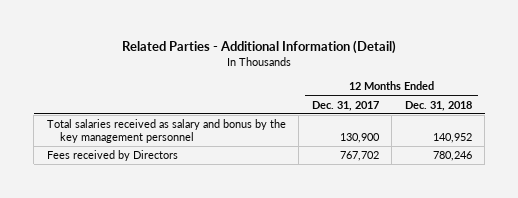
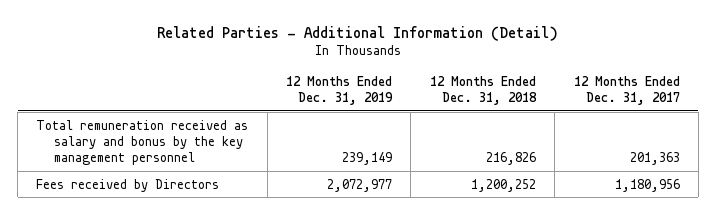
none -> [286,75,394,106] 12 Months Ended Dec. 31, 2019
[46,119,286,144] Total salaries received as salary and bonus by the key management personnel -> [36,119,249,165] Total remuneration received as salary and bonus by the key management personnel
[339,133,380,144] 130,900 -> [629,151,680,165] 201,363
[432,133,472,144] 140,952 -> [485,151,536,165] 216,826
[339,151,379,162] 767,702 -> [614,178,680,192] 1,180,956
[432,151,472,162] 780,246 -> [470,178,536,192] 1,200,252

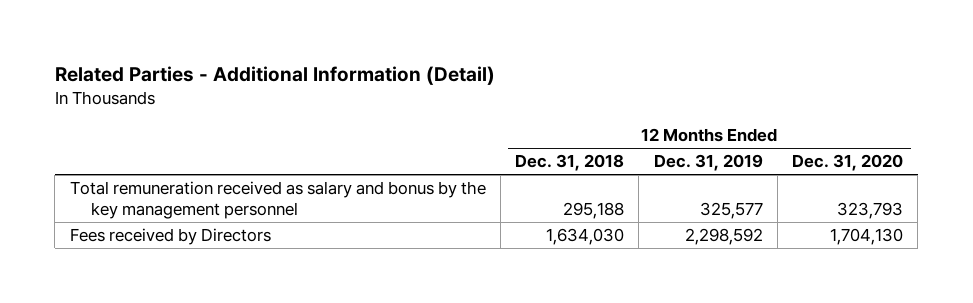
[573,75,680,106] 12 Months Ended Dec. 31, 2017 -> none
none -> [792,154,904,172] Dec. 31, 2020
[342,151,393,165] 239,149 -> [699,201,763,219] 325,577
[485,151,536,165] 216,826 -> [563,201,625,219] 295,188
[327,178,393,192] 2,072,977 -> [684,228,763,246] 2,298,592
[470,178,536,192] 1,200,252 -> [546,228,625,246] 1,634,030

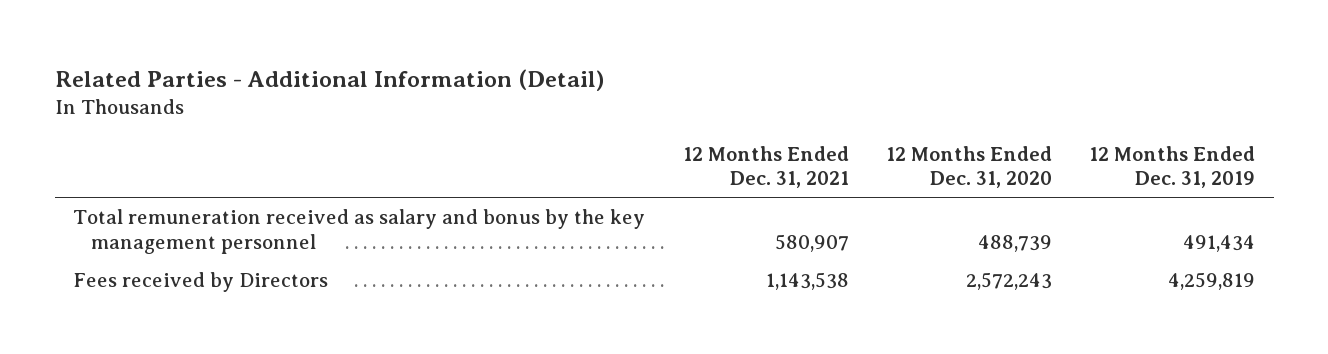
[515,154,625,172] Dec. 31, 2018 -> none
none -> [682,145,849,189] 12 Months Ended Dec. 31, 2021
[699,201,763,219] 325,577 -> [1183,234,1256,252] 491,434
[837,201,904,219] 323,793 -> [977,234,1052,252] 488,739
[684,228,763,246] 2,298,592 -> [1168,272,1256,291] 4,259,819
[830,228,904,246] 1,704,130 -> [965,272,1052,291] 2,572,243

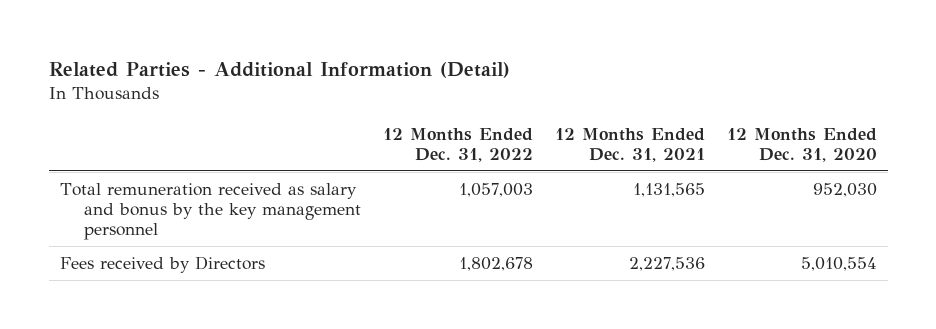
[1089,145,1256,189] 12 Months Ended Dec. 31, 2019 -> none
none -> [382,127,533,163] 12 Months Ended Dec. 31, 2022
[774,233,849,252] 580,907 -> [632,182,705,197] 1,131,565
[977,234,1052,252] 488,739 -> [812,182,877,197] 952,030
[765,272,849,291] 1,143,538 -> [628,256,705,271] 2,227,536
[965,272,1052,291] 2,572,243 -> [800,256,877,271] 5,010,554

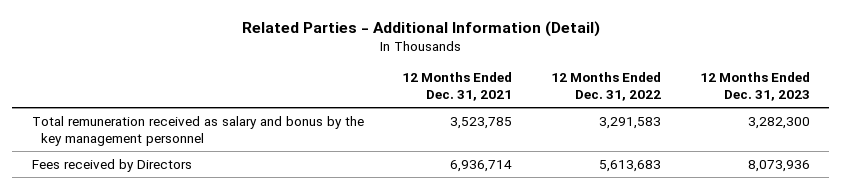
[726,127,877,163] 12 Months Ended Dec. 31, 2020 -> none
none -> [699,71,810,102] 12 Months Ended Dec. 31, 2023
[458,182,533,197] 1,057,003 -> [599,116,662,129] 3,291,583
[632,182,705,197] 1,131,565 -> [450,116,513,129] 3,523,785
[458,256,533,271] 1,802,678 -> [599,159,662,172] 5,613,683
[628,256,705,271] 2,227,536 -> [450,159,513,172] 6,936,714

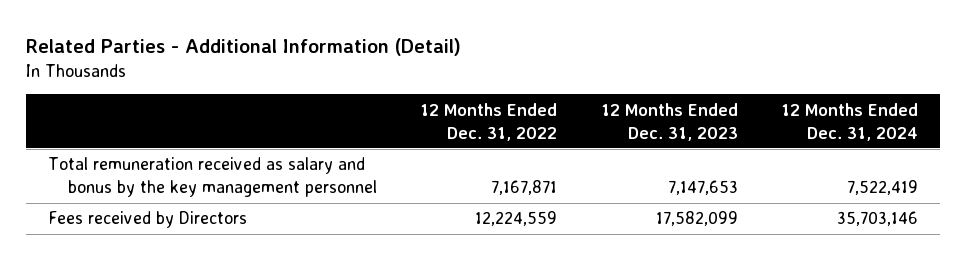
[402,71,513,102] 12 Months Ended Dec. 31, 2021 -> none
none -> [781,102,919,141] 12 Months Ended Dec. 31, 2024
[599,116,662,129] 3,291,583 -> [491,180,558,196] 7,167,871
[747,116,810,129] 3,282,300 -> [667,180,738,196] 7,147,653
[599,159,662,172] 5,613,683 -> [475,211,558,227] 12,224,559
[747,159,810,172] 8,073,936 -> [655,211,738,227] 17,582,099

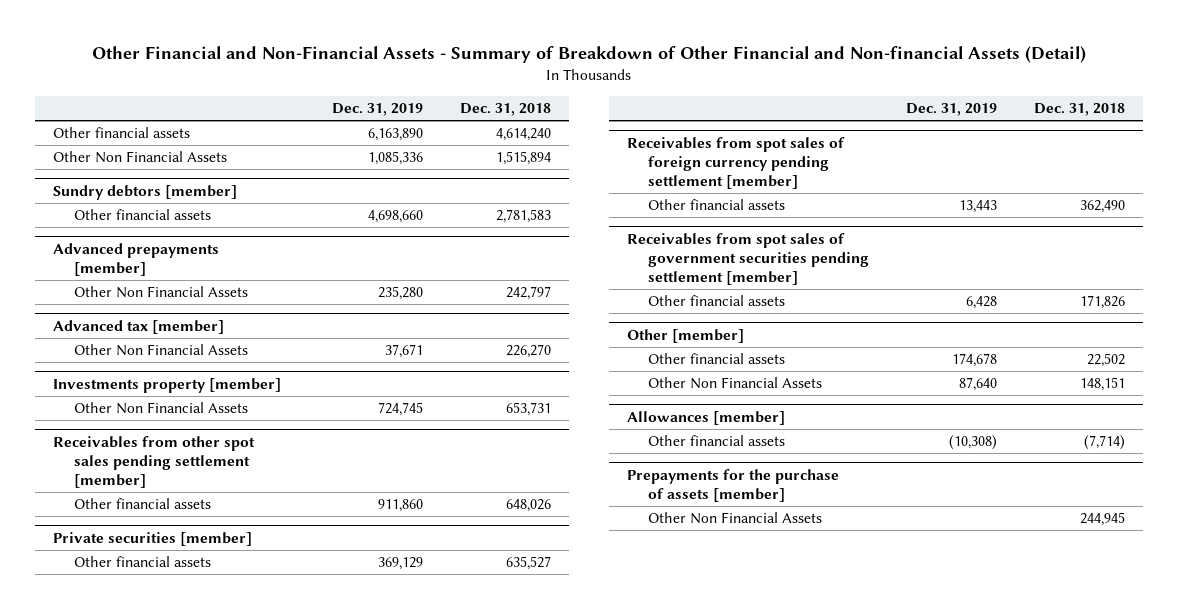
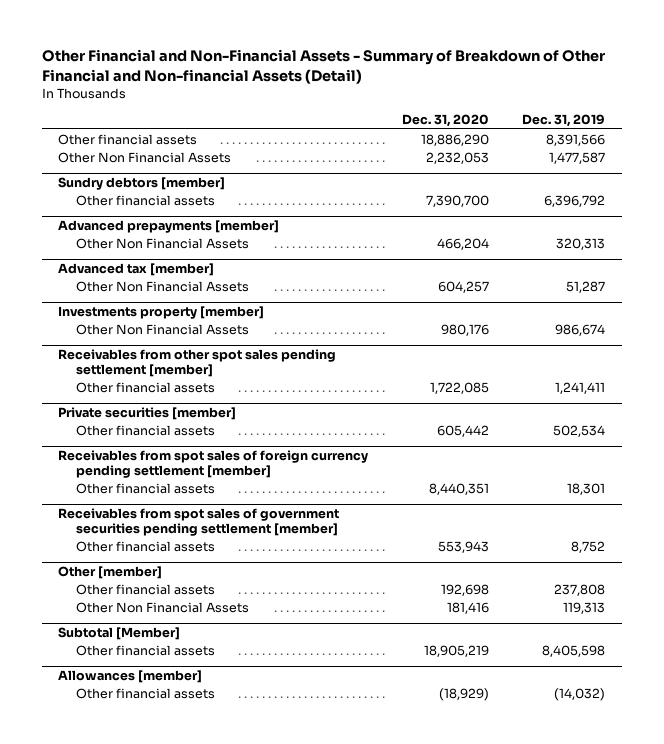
[460,103,552,117] Dec. 31, 2018 -> none
none -> [401,114,489,128] Dec. 31, 2020
[368,128,424,142] 6,163,890 -> [546,133,606,146] 8,391,566
[368,151,424,166] 1,085,336 -> [549,151,606,164] 1,477,587
[368,210,424,224] 4,698,660 -> [544,194,606,207] 6,396,792
[378,286,424,301] 235,280 -> [556,237,606,250] 320,313
[385,344,424,359] 37,671 -> [566,280,606,293] 51,287
[378,402,424,417] 724,745 -> [555,323,606,336] 986,674
[378,499,424,513] 911,860 -> [555,381,606,394] 1,241,411
[378,557,424,571] 369,129 -> [553,424,606,437] 502,534
[958,200,997,214] 13,443 -> [567,482,606,495] 18,301
[965,296,997,310] 6,428 -> [571,540,606,553] 8,752
[951,353,997,368] 174,678 -> [554,583,606,596] 237,808
[958,377,997,392] 87,640 -> [563,601,606,614] 119,313
none -> [58,627,181,641] Subtotal [Member]
none -> [76,644,216,656] Other financial assets
[627,468,840,502] Prepayments for the purchase of assets [member] -> none
[647,512,822,525] Other Non Financial Assets -> none
[948,435,997,451] (10,308) -> [554,687,606,701] (14,032)

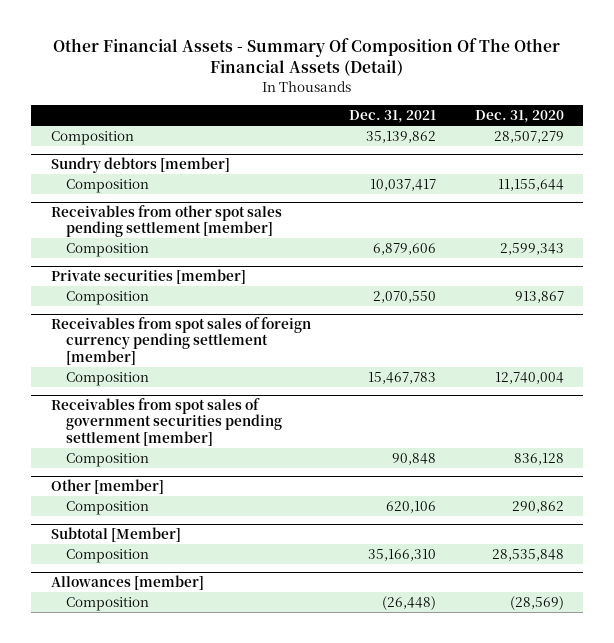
[41,49,605,85] Other Financial and Non-Financial Assets - Summary of Breakdown of Other Financial and Non-financial Assets (Detail) -> [53,38,561,77] Other Financial Assets - Summary Of Composition Of The Other Financial Assets (Detail)
[522,114,606,128] Dec. 31, 2019 -> none
none -> [349,110,437,124] Dec. 31, 2021
[58,133,198,145] Other financial assets -> none
[58,151,232,163] Other Non Financial Assets -> none
none -> [50,130,134,145] Composition
[76,194,216,206] Other financial assets -> none
[58,220,280,234] Advanced prepayments [member] -> none
[76,237,250,249] Other Non Financial Assets -> none
[58,263,215,277] Advanced tax [member] -> none
[76,280,250,292] Other Non Financial Assets -> none
[58,306,265,320] Investments property [member] -> none
[76,323,250,335] Other Non Financial Assets -> none
none -> [65,178,149,193] Composition
[76,381,216,393] Other financial assets -> none
none -> [65,242,149,257] Composition
[76,424,216,436] Other financial assets -> none
none -> [65,290,149,305] Composition
[76,482,216,494] Other financial assets -> none
none -> [65,371,149,386] Composition
[76,540,216,552] Other financial assets -> none
none -> [65,452,149,467] Composition
[76,583,216,595] Other financial assets -> none
[76,601,250,613] Other Non Financial Assets -> none
none -> [65,500,149,515] Composition
[76,644,216,656] Other financial assets -> none
none -> [65,548,149,563] Composition
[76,687,216,699] Other financial assets -> none
none -> [65,596,149,611] Composition

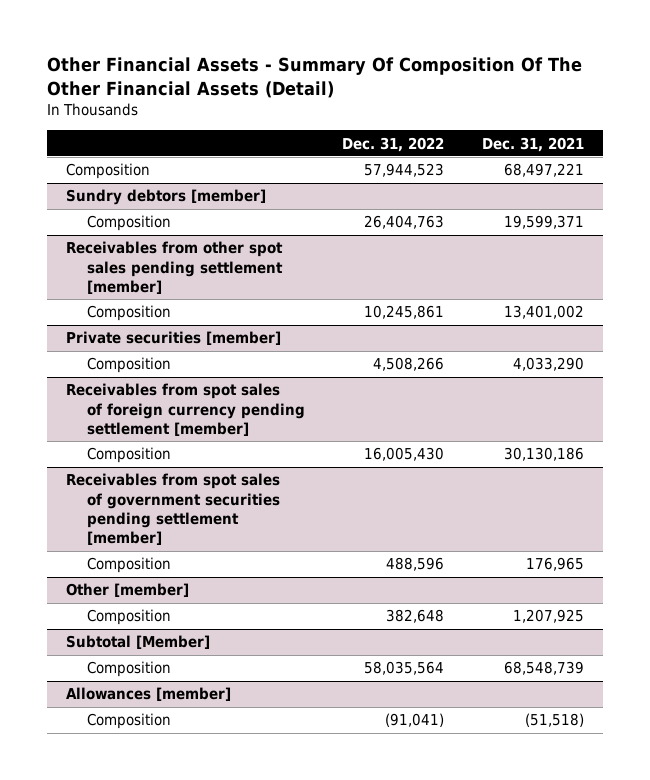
[474,110,564,124] Dec. 31, 2020 -> none
none -> [342,136,445,152] Dec. 31, 2022
[366,130,437,143] 35,139,862 -> [504,163,585,178] 68,497,221
[370,178,437,191] 10,037,417 -> [504,215,585,230] 19,599,371
[373,242,437,255] 6,879,606 -> [504,305,585,320] 13,401,002
[373,290,437,303] 2,070,550 -> [513,357,585,372] 4,033,290
[368,371,437,384] 15,467,783 -> [504,447,585,462] 30,130,186
[392,452,437,465] 90,848 -> [526,557,585,572] 176,965
[386,500,437,513] 620,106 -> [513,609,585,624] 1,207,925
[368,548,437,561] 35,166,310 -> [504,661,585,676] 68,548,739
[382,595,437,610] (26,448) -> [525,713,585,728] (51,518)

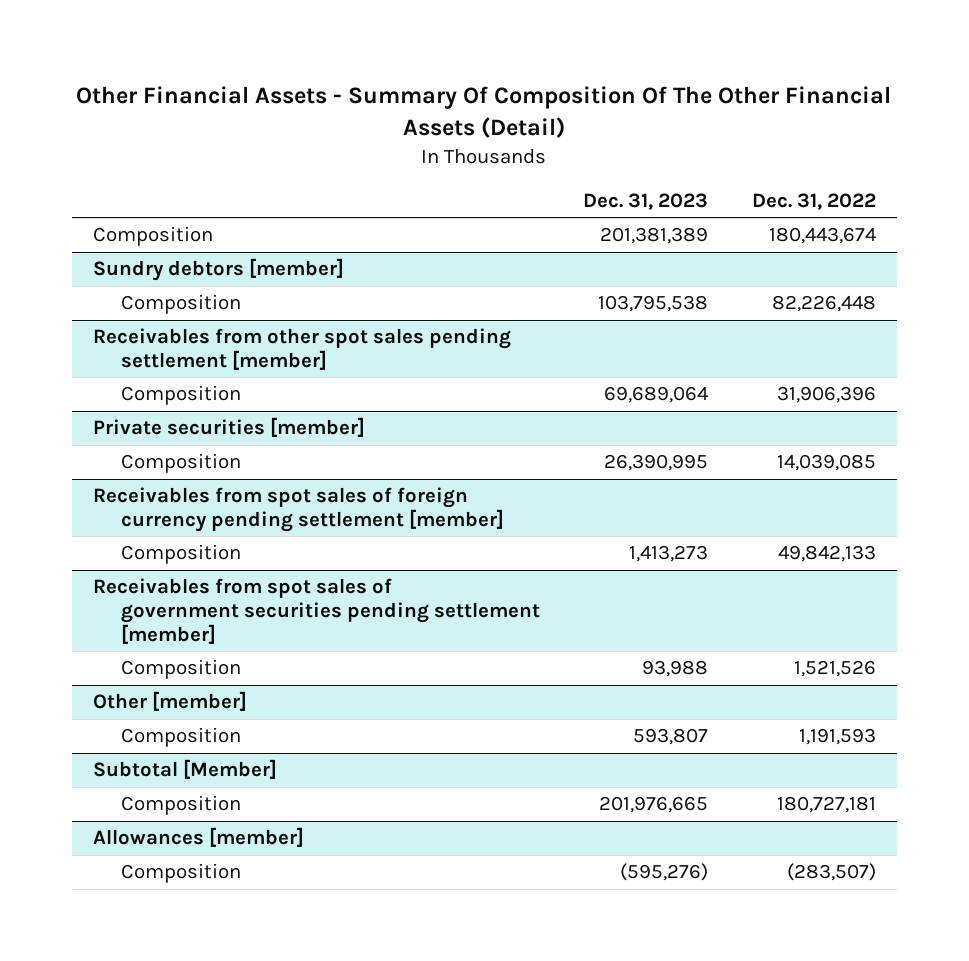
[482,136,585,152] Dec. 31, 2021 -> none
none -> [583,192,709,210] Dec. 31, 2023
[364,163,445,178] 57,944,523 -> [768,227,876,245] 180,443,674
[364,215,445,230] 26,404,763 -> [771,295,876,313] 82,226,448
[364,305,445,320] 10,245,861 -> [776,386,876,404] 31,906,396
[373,357,445,372] 4,508,266 -> [776,454,876,472] 14,039,085
[364,447,445,462] 16,005,430 -> [777,545,876,563] 49,842,133
[386,557,445,572] 488,596 -> [793,660,876,678] 1,521,526
[386,609,445,624] 382,648 -> [798,728,876,746] 1,191,593
[364,661,445,676] 58,035,564 -> [776,796,876,814] 180,727,181
[385,713,445,728] (91,041) -> [786,863,876,882] (283,507)

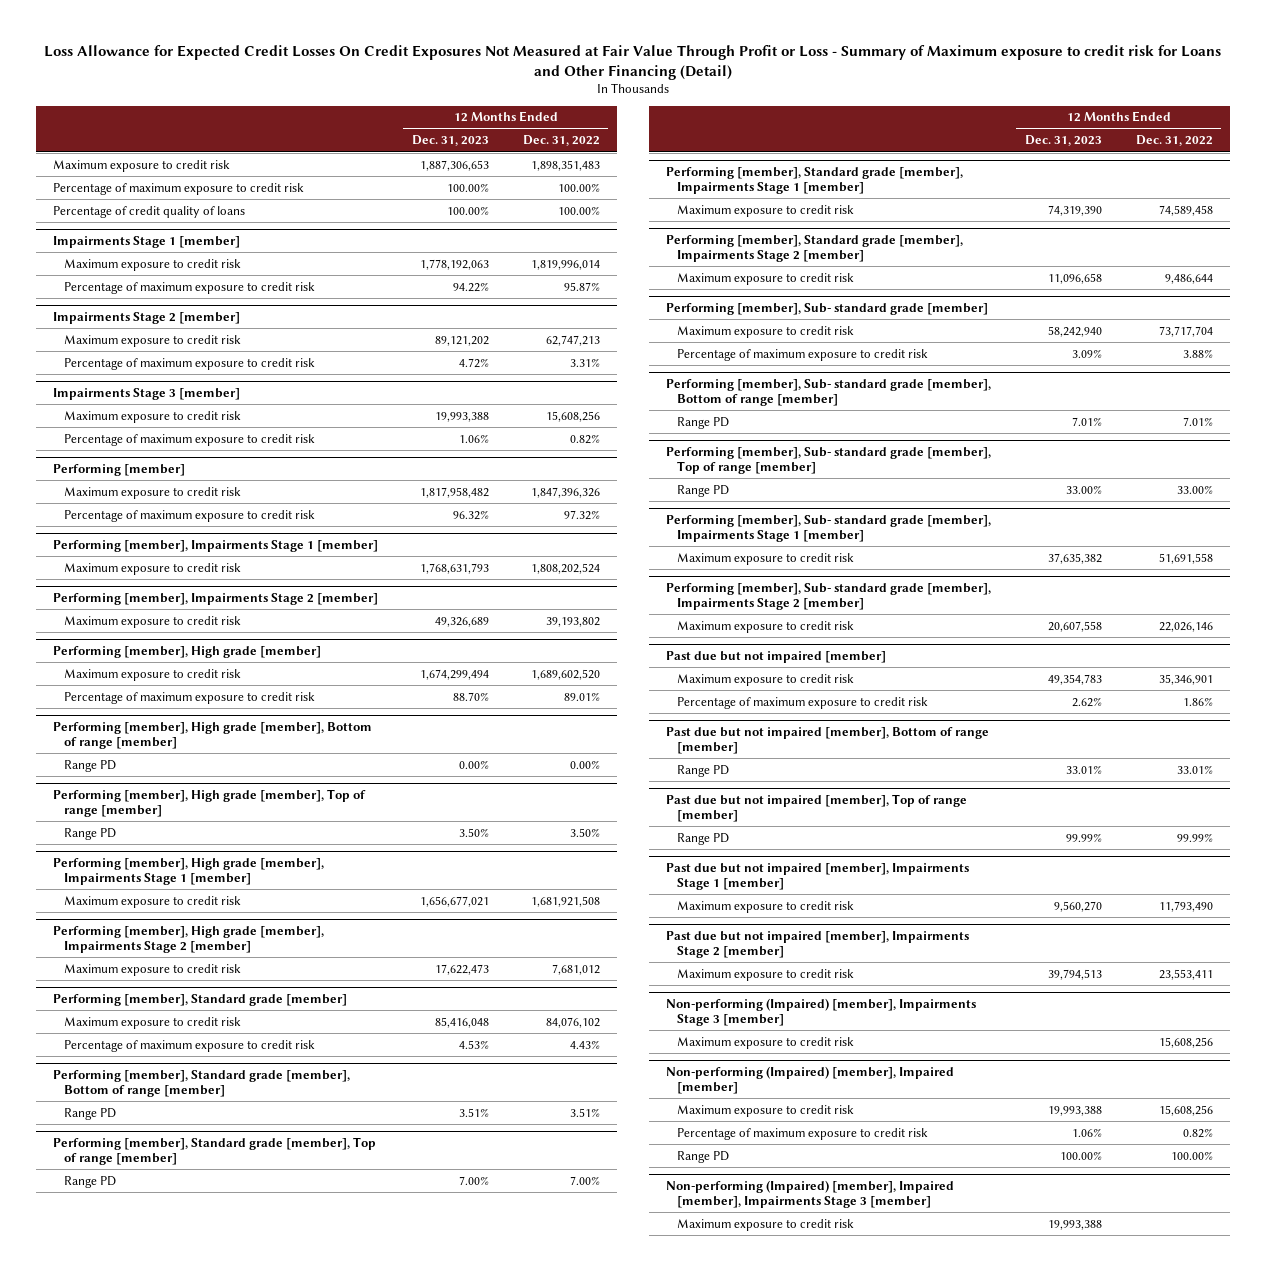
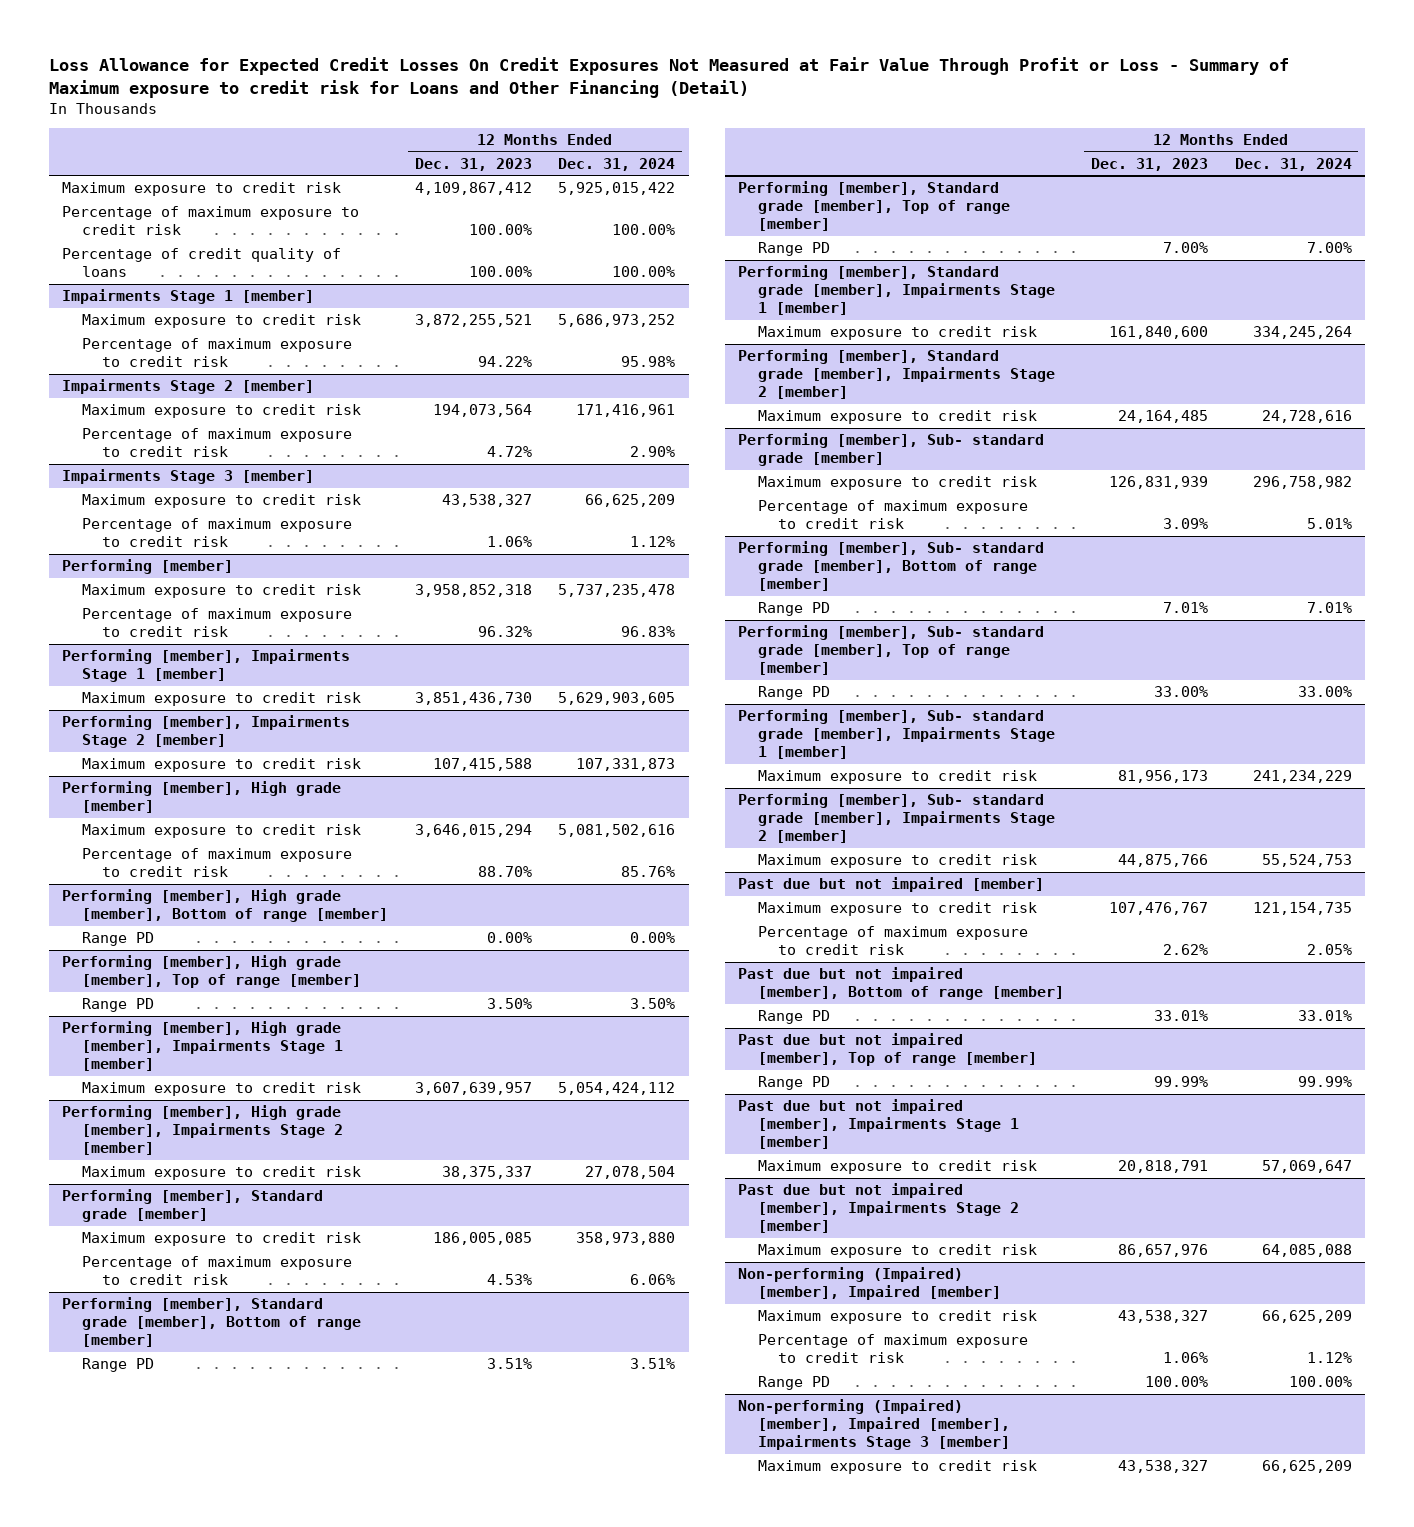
[522,135,600,147] Dec. 31, 2022 -> none
none -> [558,157,676,171] Dec. 31, 2024
[419,159,489,171] 1,887,306,653 -> [414,182,532,196] 4,109,867,412
[419,258,489,270] 1,778,192,063 -> [414,314,532,328] 3,872,255,521
[434,335,489,346] 89,121,202 -> [432,404,532,418] 194,073,564
[434,411,489,422] 19,993,388 -> [441,494,532,508] 43,538,327
[419,486,489,498] 1,817,958,482 -> [414,584,532,598] 3,958,852,318
[419,562,489,574] 1,768,631,793 -> [414,692,532,706] 3,851,436,730
[434,616,489,627] 49,326,689 -> [432,758,532,772] 107,415,588
[419,668,489,680] 1,674,299,494 -> [414,824,532,838] 3,646,015,294
[419,895,489,907] 1,656,677,021 -> [414,1082,532,1096] 3,607,639,957
[434,963,489,975] 17,622,473 -> [441,1166,532,1180] 38,375,337
[434,1016,489,1028] 85,416,048 -> [432,1232,532,1246] 186,005,085
[1047,204,1102,216] 74,319,390 -> [1108,326,1208,340] 161,840,600
[1047,272,1102,284] 11,096,658 -> [1117,410,1208,424] 24,164,485
[1047,325,1102,337] 58,242,940 -> [1108,476,1208,490] 126,831,939
[1047,552,1102,564] 37,635,382 -> [1117,770,1208,784] 81,956,173
[1047,620,1102,632] 20,607,558 -> [1117,854,1208,868] 44,875,766
[1047,673,1102,685] 49,354,783 -> [1108,902,1208,916] 107,476,767
[1053,900,1102,912] 9,560,270 -> [1117,1160,1208,1174] 20,818,791
[665,998,976,1027] Non-performing (Impaired) [member], Impairments Stage 3 [member] -> none
[676,1036,854,1049] Maximum exposure to credit risk -> none
[1047,968,1102,980] 39,794,513 -> [1117,1244,1208,1258] 86,657,976
[1047,1105,1102,1116] 19,993,388 -> [1117,1310,1208,1324] 43,538,327
[1047,1219,1102,1230] 19,993,388 -> [1117,1460,1208,1474] 43,538,327

